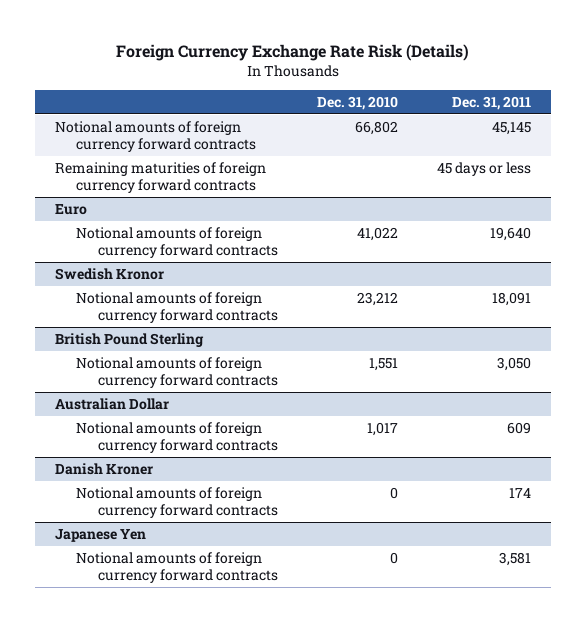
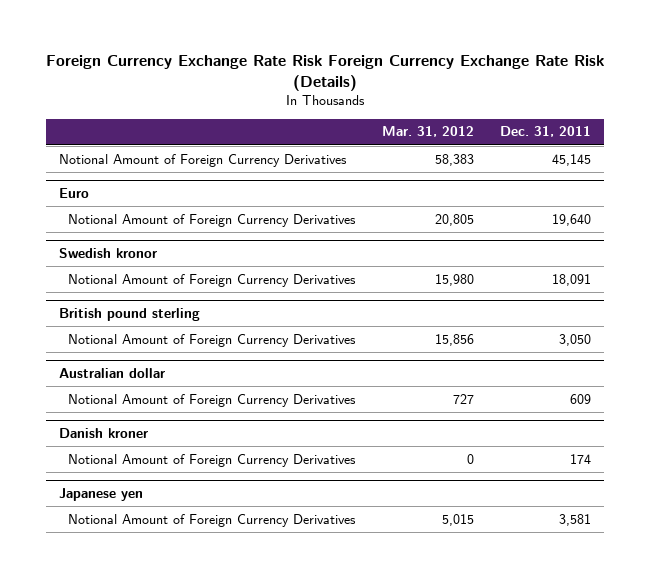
[116,43,470,61] Foreign Currency Exchange Rate Risk (Details) -> [45,55,604,92] Foreign Currency Exchange Rate Risk Foreign Currency Exchange Rate Risk (Details)
[316,95,398,110] Dec. 31, 2010 -> none
none -> [381,126,474,138] Mar. 31, 2012
[54,162,266,193] Remaining maturities of foreign currency forward contracts -> none
[54,121,257,152] Notional amounts of foreign currency forward contracts -> [58,153,347,167] Notional Amount of Foreign Currency Derivatives
[76,227,278,258] Notional amounts of foreign currency forward contracts -> [68,213,357,227] Notional Amount of Foreign Currency Derivatives
[54,268,164,281] Swedish Kronor -> [58,248,157,259] Swedish kronor
[76,292,278,323] Notional amounts of foreign currency forward contracts -> [68,273,357,287] Notional Amount of Foreign Currency Derivatives
[54,333,204,348] British Pound Sterling -> [58,308,200,322] British pound sterling
[76,357,278,388] Notional amounts of foreign currency forward contracts -> [68,333,357,347] Notional Amount of Foreign Currency Derivatives
[54,398,169,411] Australian Dollar -> [58,368,165,379] Australian dollar
[76,422,278,453] Notional amounts of foreign currency forward contracts -> [68,393,357,407] Notional Amount of Foreign Currency Derivatives
[54,463,153,476] Danish Kroner -> [58,428,148,439] Danish kroner
[76,487,278,518] Notional amounts of foreign currency forward contracts -> [68,453,357,467] Notional Amount of Foreign Currency Derivatives
[54,529,146,543] Japanese Yen -> [58,488,143,502] Japanese yen
[76,552,278,583] Notional amounts of foreign currency forward contracts -> [68,513,357,527] Notional Amount of Foreign Currency Derivatives

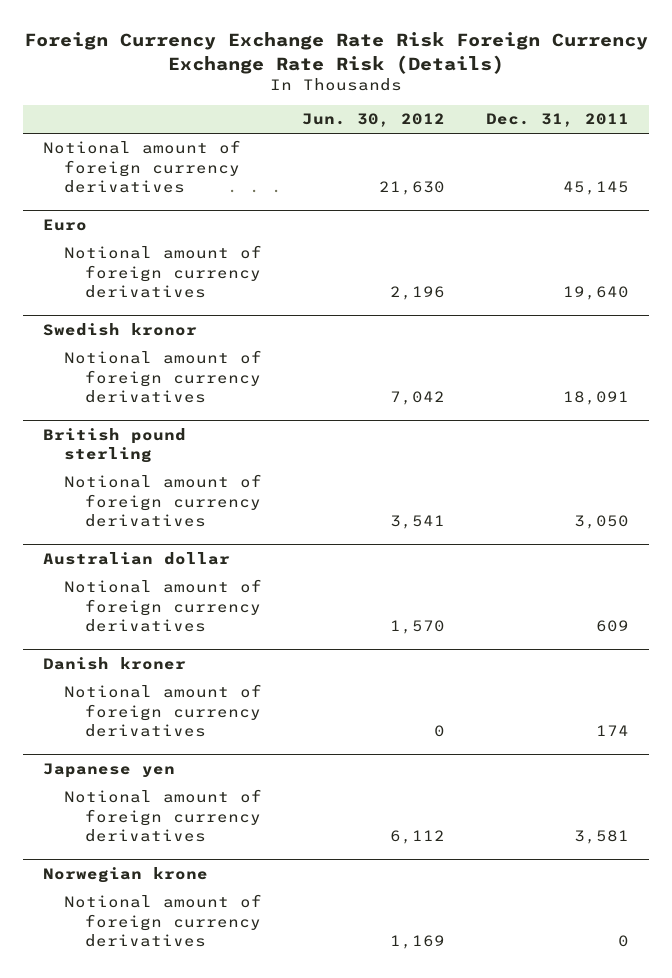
[381,126,474,138] Mar. 31, 2012 -> none
none -> [302,113,446,128] Jun. 30, 2012
[58,153,347,167] Notional Amount of Foreign Currency Derivatives -> [43,140,242,193] Notional amount of foreign currency derivatives
[68,213,357,227] Notional Amount of Foreign Currency Derivatives -> [63,245,262,298] Notional amount of foreign currency derivatives
[68,273,357,287] Notional Amount of Foreign Currency Derivatives -> [63,350,262,403] Notional amount of foreign currency derivatives
[68,333,357,347] Notional Amount of Foreign Currency Derivatives -> [63,474,262,527] Notional amount of foreign currency derivatives
[68,393,357,407] Notional Amount of Foreign Currency Derivatives -> [63,579,262,632] Notional amount of foreign currency derivatives
[68,453,357,467] Notional Amount of Foreign Currency Derivatives -> [63,684,262,737] Notional amount of foreign currency derivatives
[68,513,357,527] Notional Amount of Foreign Currency Derivatives -> [63,789,262,842] Notional amount of foreign currency derivatives
none -> [43,866,209,883] Norwegian krone
none -> [63,894,262,947] Notional amount of foreign currency derivatives

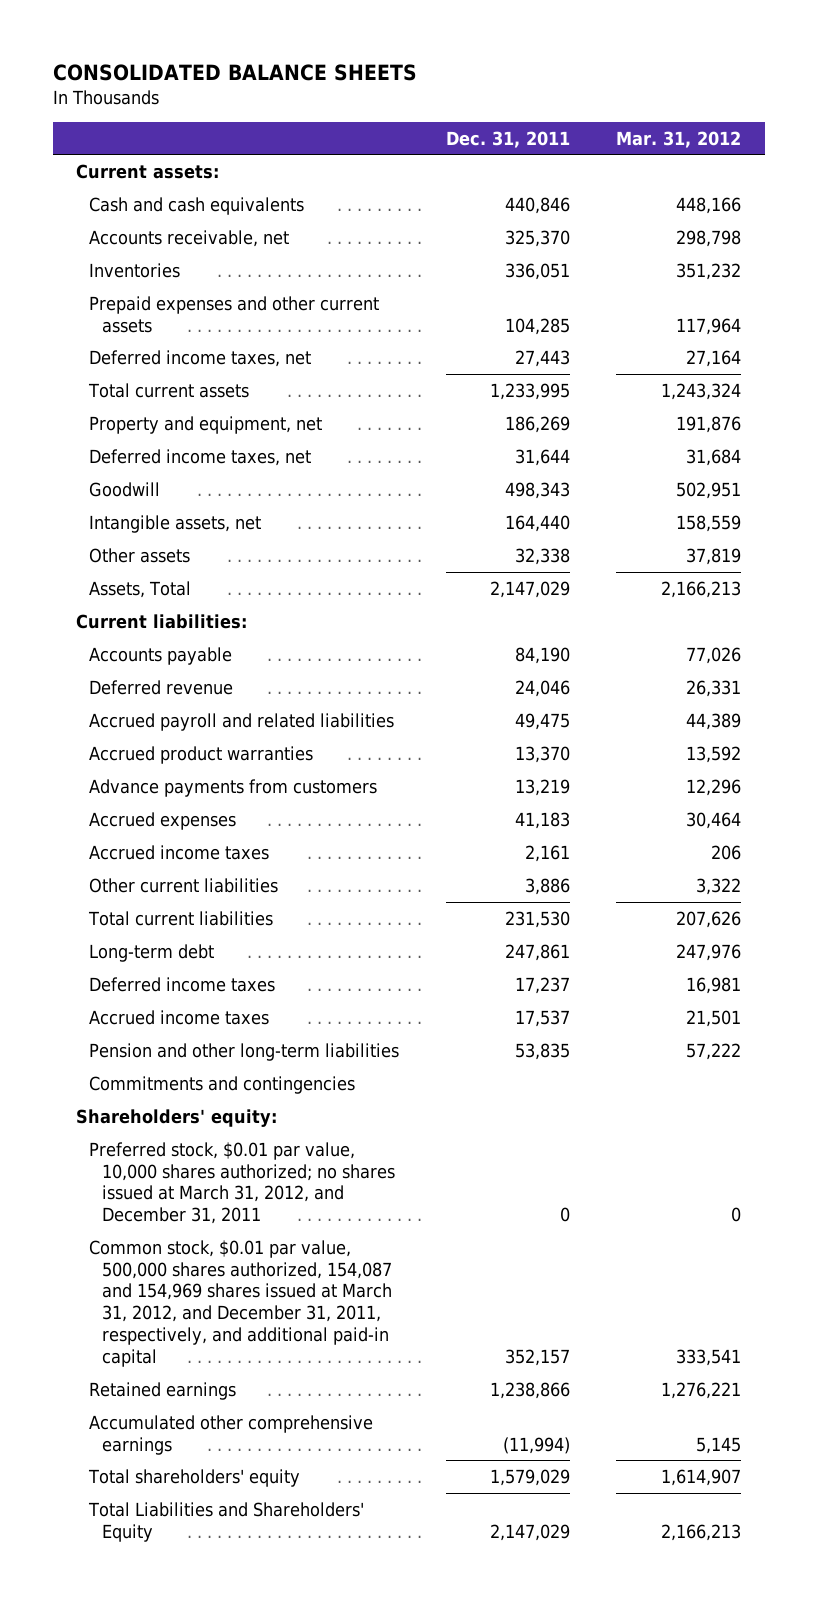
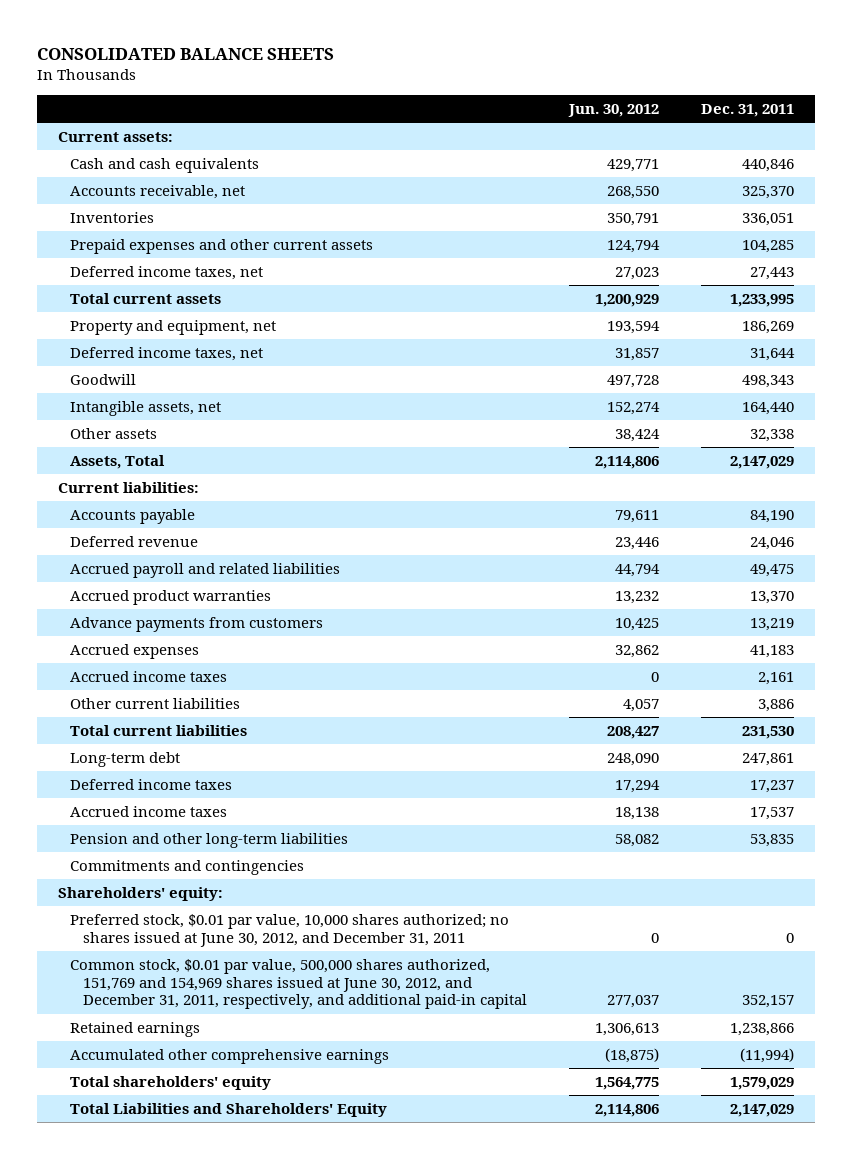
[616,130,742,148] Mar. 31, 2012 -> none
none -> [567,103,659,117] Jun. 30, 2012
[88,1141,395,1225] Preferred stock, $0.01 par value, 10,000 shares authorized; no shares issued at March 31, 2012, and December 31, 2011 -> [70,914,510,947] Preferred stock, $0.01 par value, 10,000 shares authorized; no shares issued at June 30, 2012, and December 31, 2011
[88,1239,392,1368] Common stock, $0.01 par value, 500,000 shares authorized, 154,087 and 154,969 shares issued at March 31, 2012, and December 31, 2011, respectively, and additional paid-in capital -> [70,959,527,1010] Common stock, $0.01 par value, 500,000 shares authorized, 151,769 and 154,969 shares issued at June 30, 2012, and December 31, 2011, respectively, and additional paid-in capital

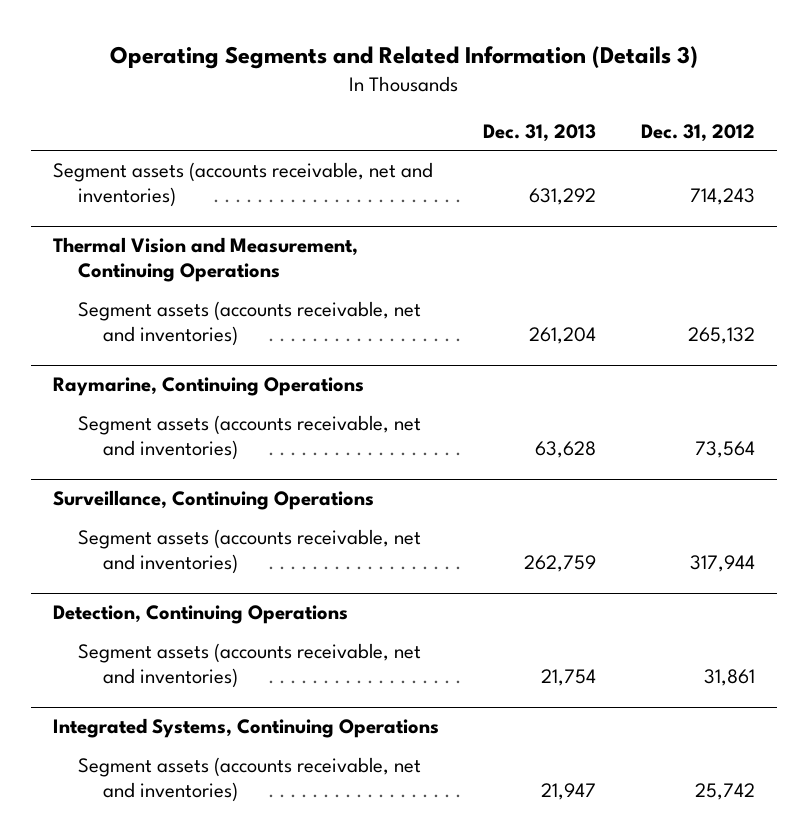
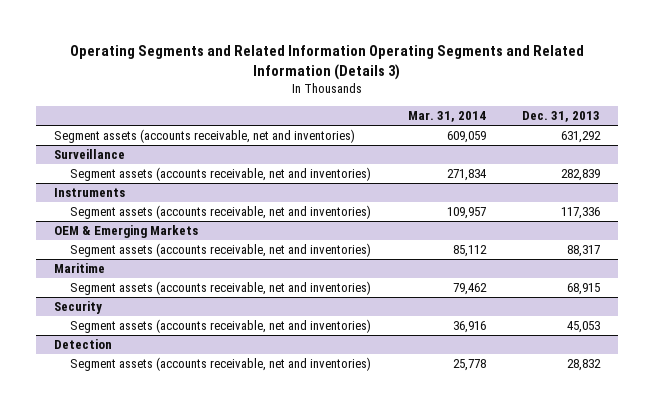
[109,45,698,69] Operating Segments and Related Information (Details 3) -> [70,45,585,81] Operating Segments and Related Information Operating Segments and Related Information (Details 3)
[640,123,755,142] Dec. 31, 2012 -> none
none -> [407,111,486,123] Mar. 31, 2014
[52,237,358,283] Thermal Vision and Measurement, Continuing Operations -> none
[52,377,364,397] Raymarine, Continuing Operations -> none
[52,490,374,511] Surveillance, Continuing Operations -> none
[52,605,348,625] Detection, Continuing Operations -> none
[52,718,439,739] Integrated Systems, Continuing Operations -> none
none -> [54,149,126,160] Surveillance
[529,326,597,344] 261,204 -> [561,169,601,182] 282,839
none -> [54,188,126,198] Instruments
[535,440,597,458] 63,628 -> [561,207,601,220] 117,336
none -> [54,225,199,239] OEM & Emerging Markets
[524,554,597,572] 262,759 -> [567,245,601,258] 88,317
none -> [54,263,106,274] Maritime
[541,668,597,686] 21,754 -> [567,283,601,296] 68,915
none -> [54,301,103,315] Security
[541,782,597,800] 21,947 -> [567,321,601,334] 45,053
none -> [54,339,113,350] Detection
none -> [70,357,372,372] Segment assets (accounts receivable, net and inventories)

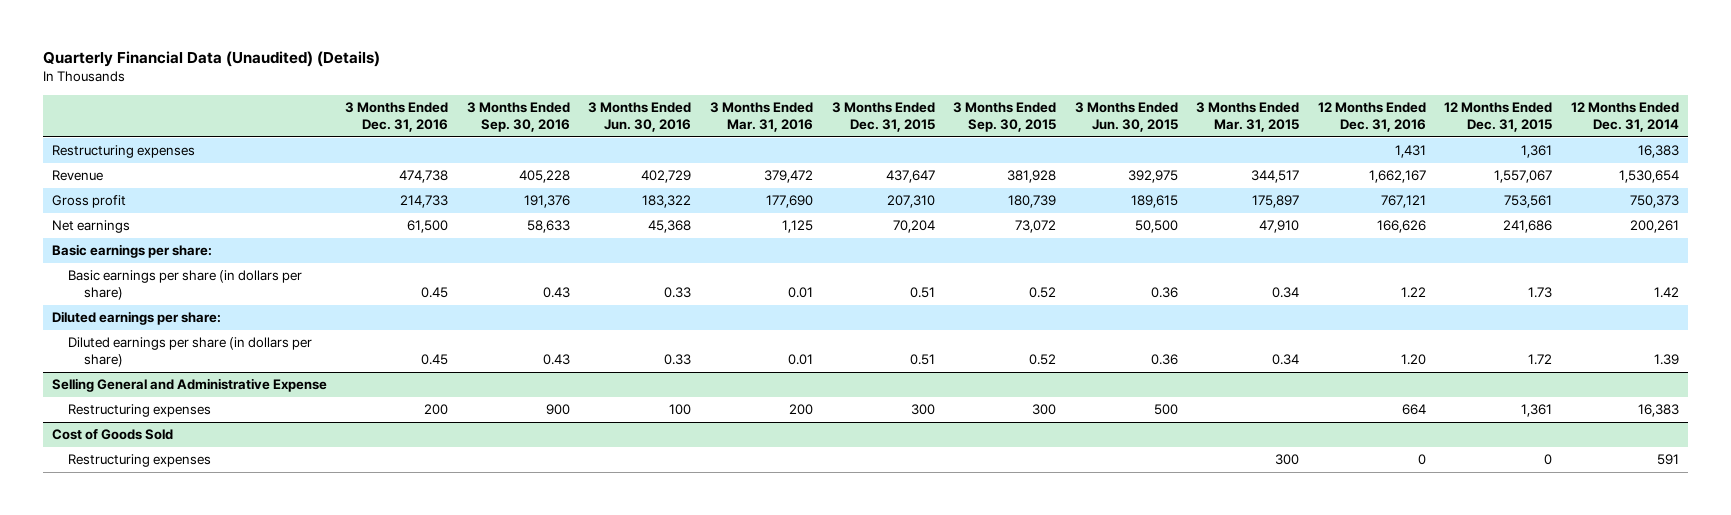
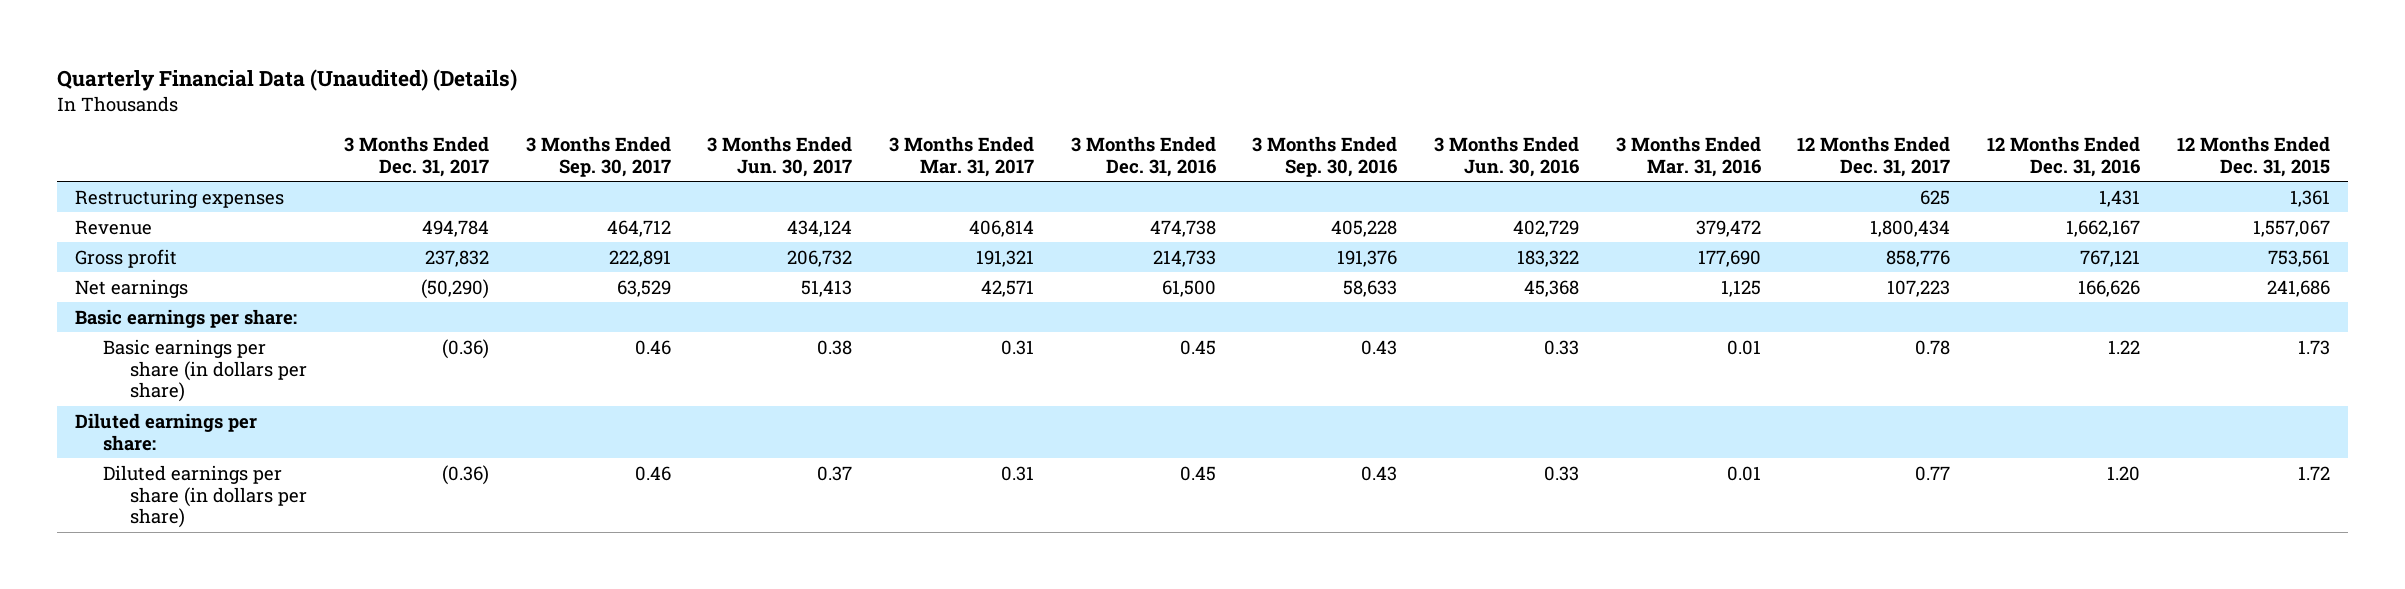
[831,102,935,132] 3 Months Ended Dec. 31, 2015 -> none
[953,102,1057,132] 3 Months Ended Sep. 30, 2015 -> none
[1074,102,1178,132] 3 Months Ended Jun. 30, 2015 -> none
[1196,102,1300,132] 3 Months Ended Mar. 31, 2015 -> none
[1570,102,1679,132] 12 Months Ended Dec. 31, 2014 -> none
none -> [343,135,489,177] 3 Months Ended Dec. 31, 2017
none -> [525,135,671,177] 3 Months Ended Sep. 30, 2017
none -> [707,135,853,177] 3 Months Ended Jun. 30, 2017
none -> [889,135,1035,177] 3 Months Ended Mar. 31, 2017
none -> [1797,135,1951,177] 12 Months Ended Dec. 31, 2017
[51,378,327,393] Selling General and Administrative Expense -> none
[68,404,212,418] Restructuring expenses -> none
[51,429,173,441] Cost of Goods Sold -> none
[68,454,212,468] Restructuring expenses -> none

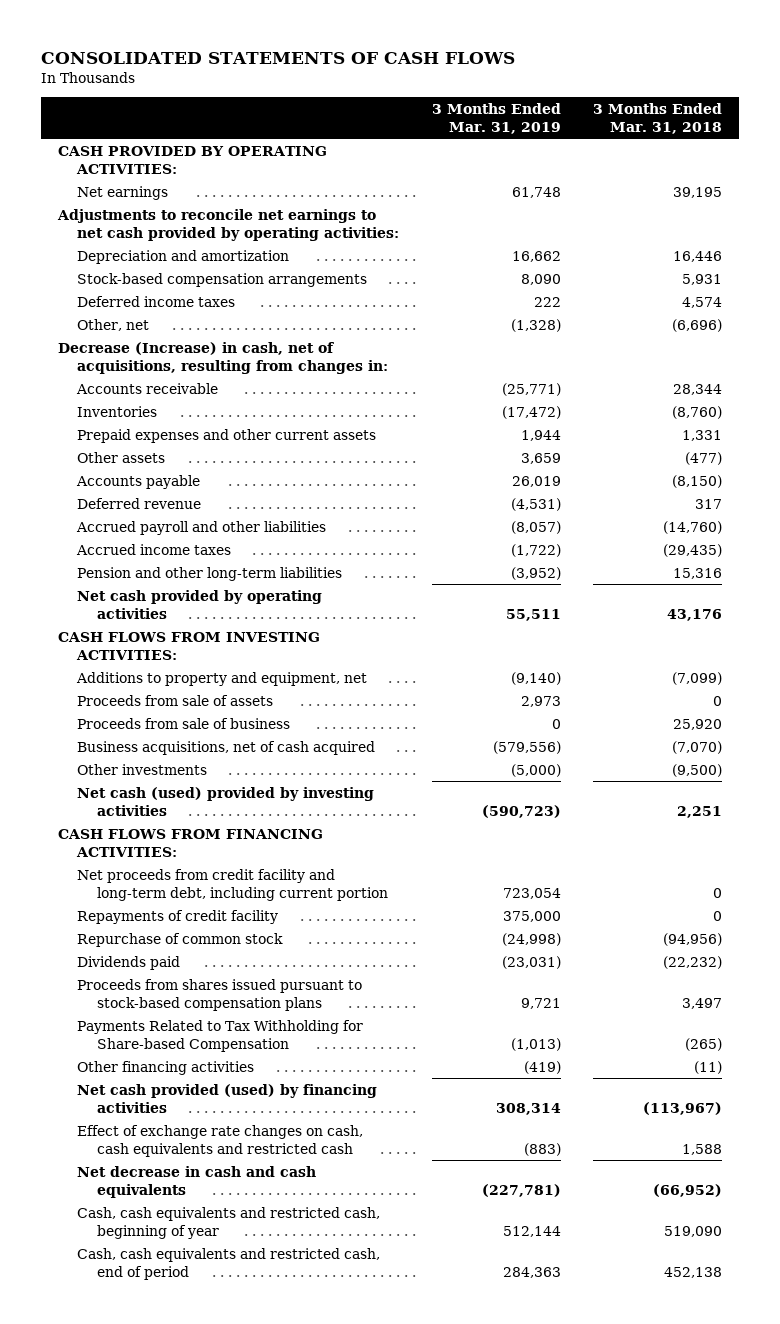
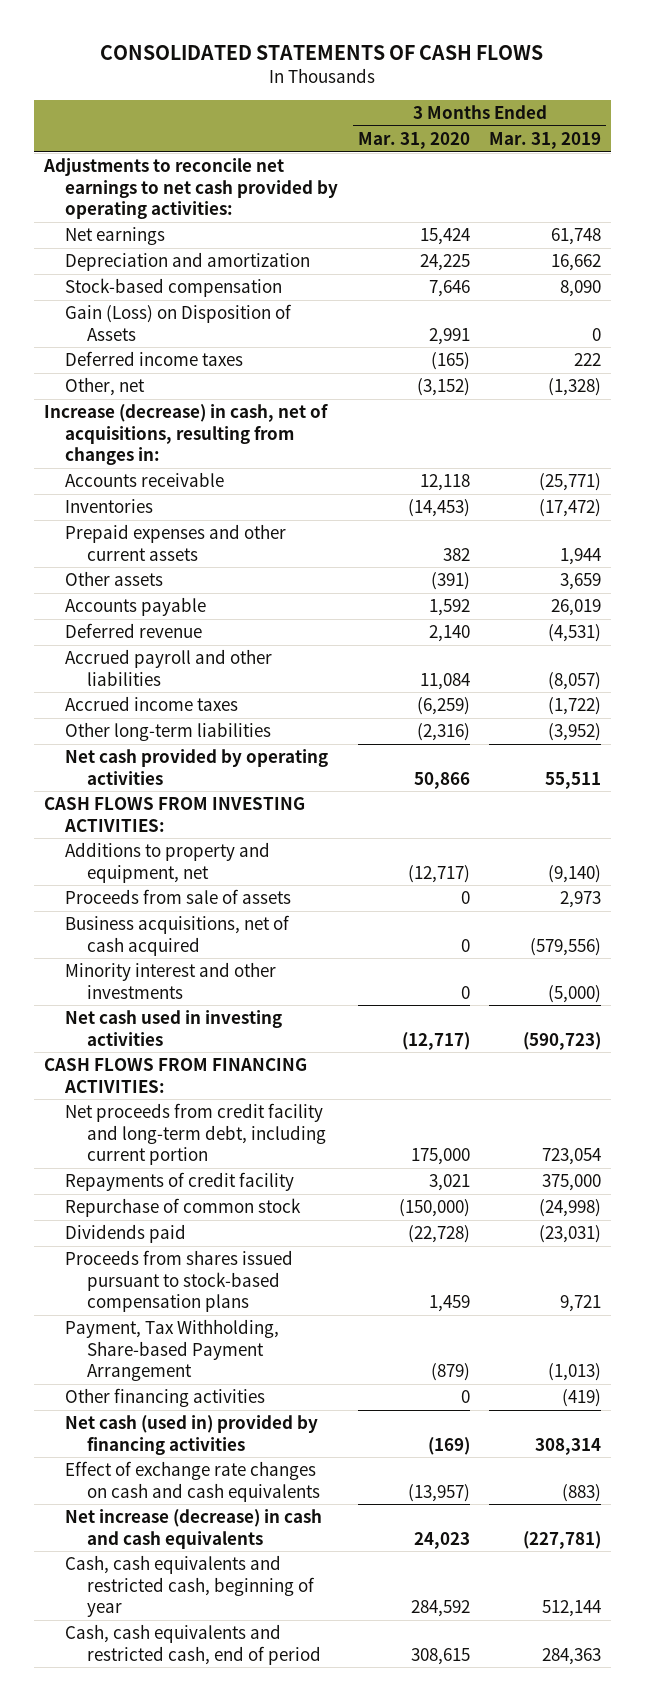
[593,102,723,134] 3 Months Ended Mar. 31, 2018 -> none
none -> [357,132,470,150] Mar. 31, 2020
[57,145,327,174] CASH PROVIDED BY OPERATING ACTIVITIES: -> none
[77,185,169,200] Net earnings -> [65,227,166,246] Net earnings
[77,272,368,287] Stock-based compensation arrangements -> [65,278,283,298] Stock-based compensation
none -> [65,304,293,341] Gain (Loss) on Disposition of Assets
[57,341,389,374] Decrease (Increase) in cash, net of acquisitions, resulting from changes in: -> [43,404,328,466] Increase (decrease) in cash, net of acquisitions, resulting from changes in:
[77,566,343,581] Pension and other long-term liabilities -> [65,722,272,742] Other long-term liabilities
[77,717,291,729] Proceeds from sale of business -> none
[77,763,208,775] Other investments -> [65,962,277,999] Minority interest and other investments
[77,786,375,816] Net cash (used) provided by investing activities -> [65,1010,283,1046] Net cash used in investing activities
[77,1019,364,1052] Payments Related to Tax Withholding for Share-based Compensation -> [65,1319,280,1382] Payment, Tax Withholding, Share-based Payment Arrangement
[77,1083,378,1113] Net cash provided (used) by financing activities -> [65,1415,319,1455] Net cash (used in) provided by financing activities
[77,1124,364,1157] Effect of exchange rate changes on cash, cash equivalents and restricted cash -> [65,1461,321,1502] Effect of exchange rate changes on cash and cash equivalents
[77,1165,317,1198] Net decrease in cash and cash equivalents -> [65,1509,323,1549] Net increase (decrease) in cash and cash equivalents

